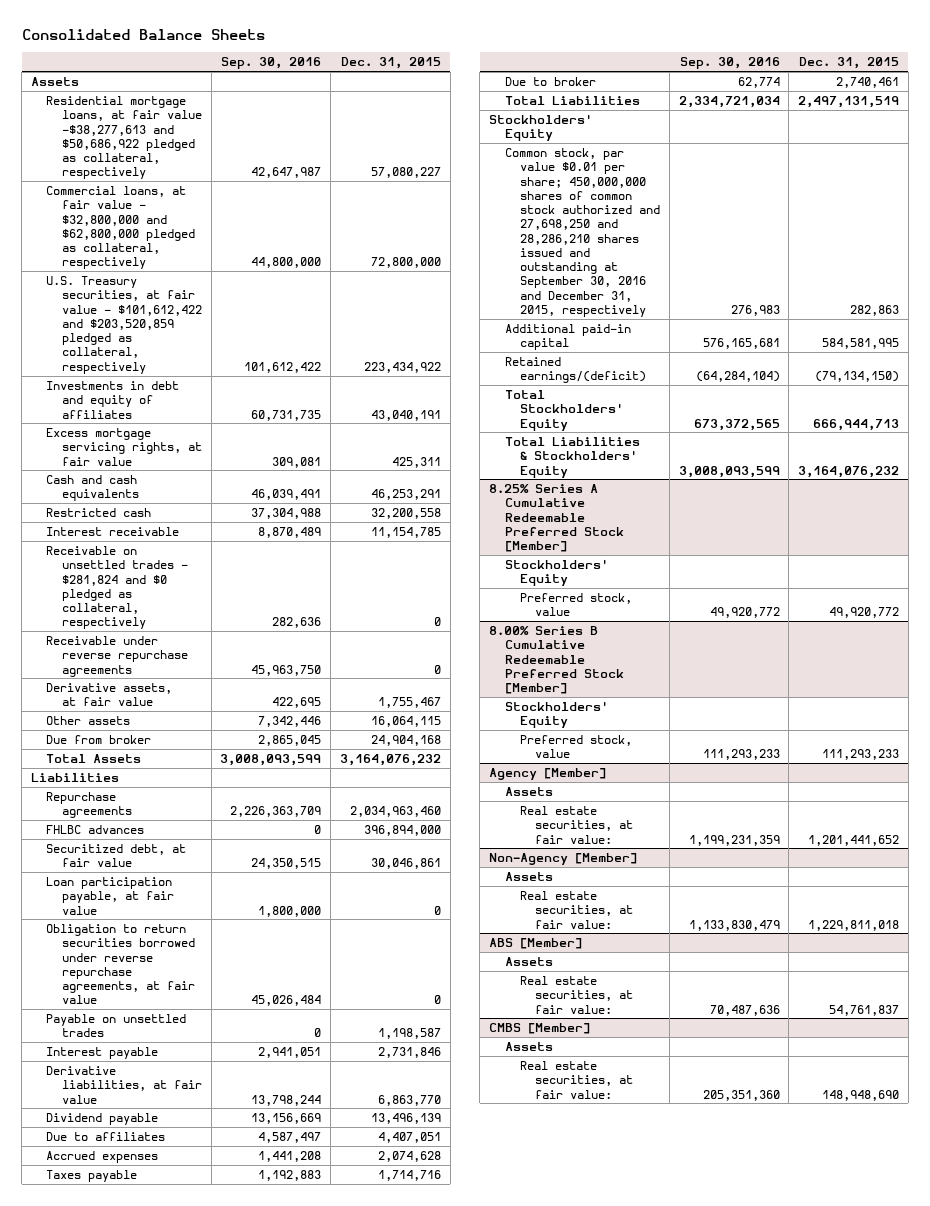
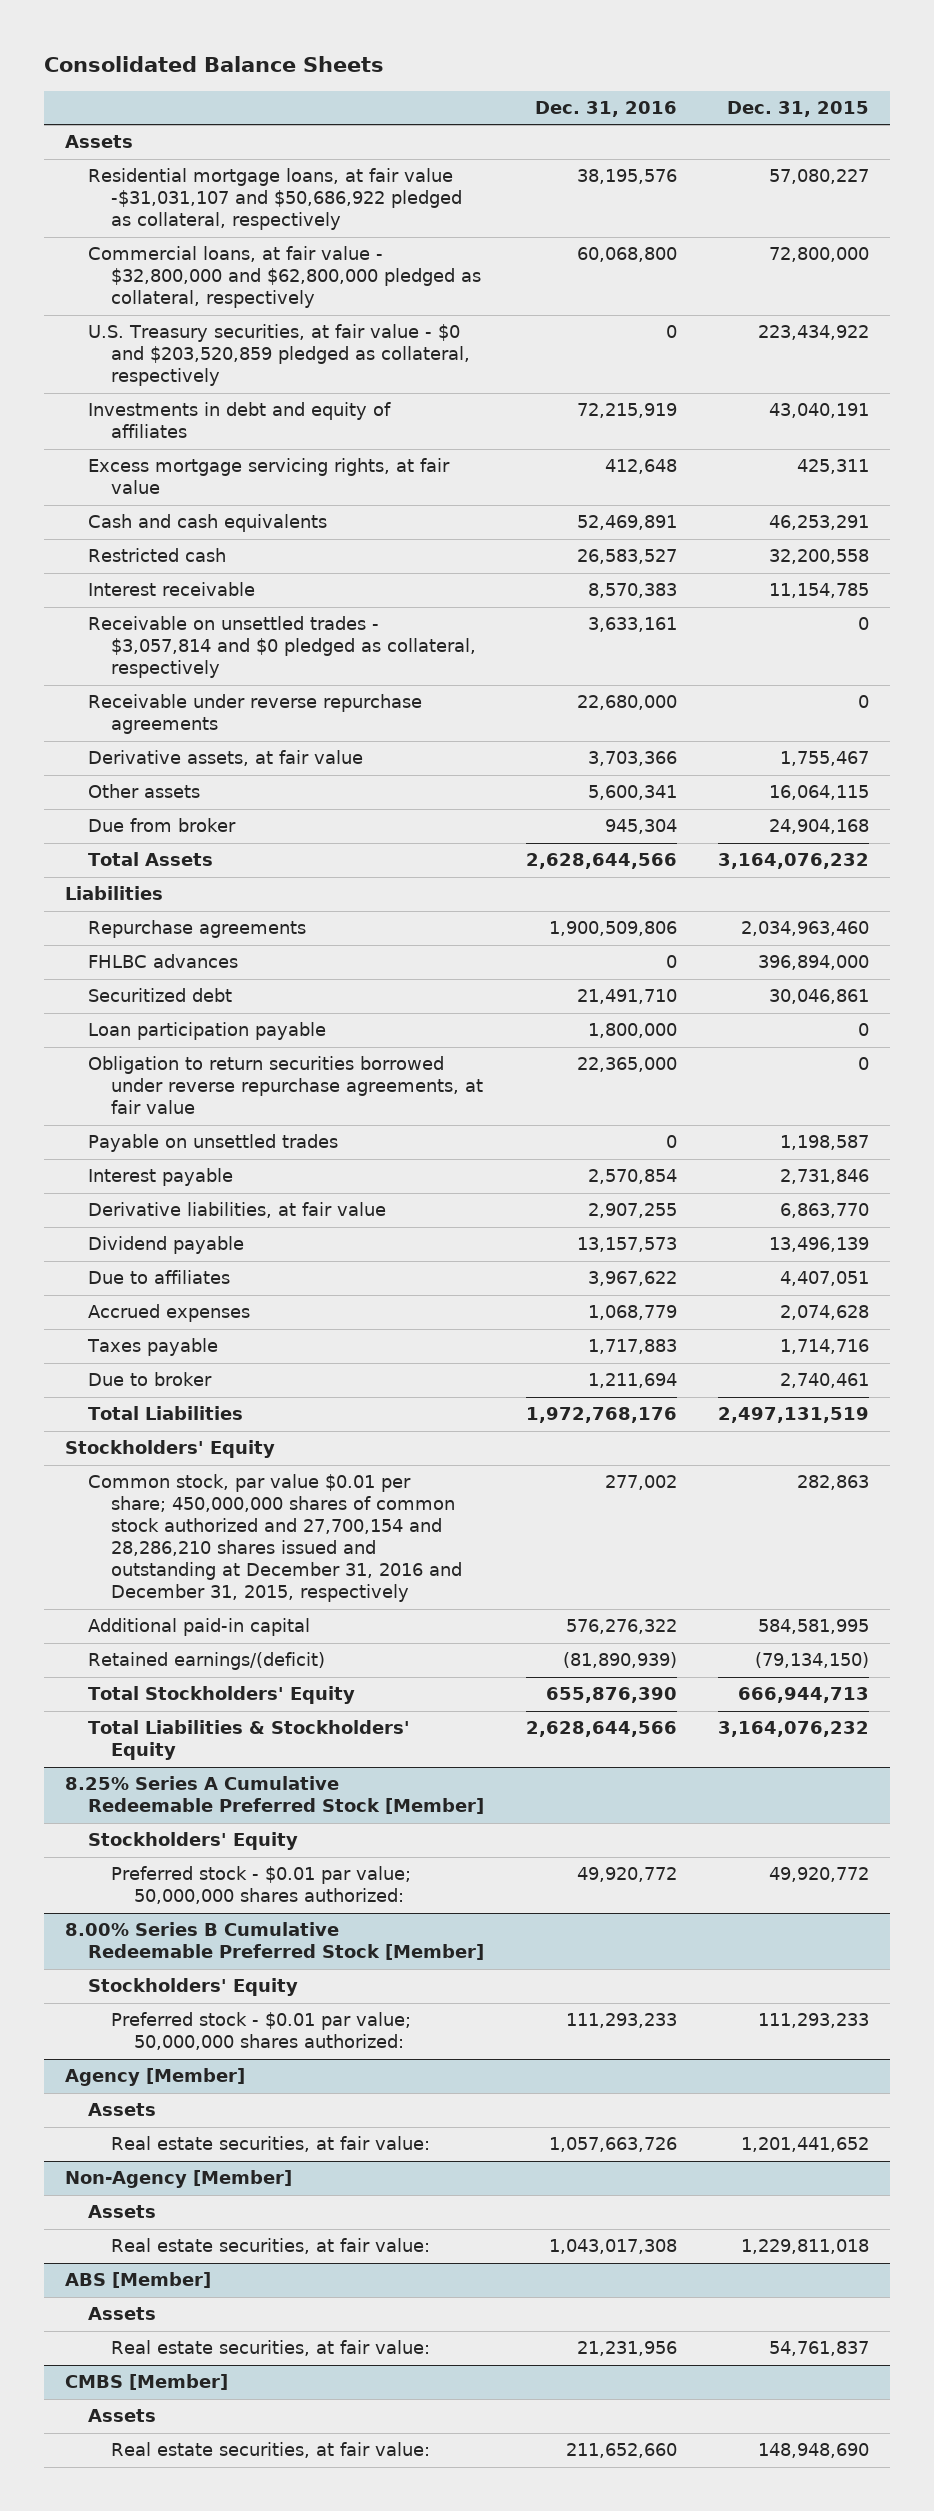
[221,57,322,70] Sep. 30, 2016 -> none
none -> [534,101,677,118] Dec. 31, 2016
[46,96,202,180] Residential mortgage loans, at fair value -$38,277,613 and $50,686,922 pledged as collateral, respectively -> [88,168,463,231] Residential mortgage loans, at fair value -$31,031,107 and $50,686,922 pledged as collateral, respectively
[46,276,202,374] U.S. Treasury securities, at fair value - $101,612,422 and $203,520,859 pledged as collateral, respectively -> [88,324,471,387] U.S. Treasury securities, at fair value - $0 and $203,520,859 pledged as collateral, respectively
[46,546,188,630] Receivable on unsettled trades - $281,824 and $0 pledged as collateral, respectively -> [88,616,477,679] Receivable on unsettled trades - $3,057,814 and $0 pledged as collateral, respectively
[46,844,187,868] Securitized debt, at fair value -> [88,988,233,1003] Securitized debt
[46,877,174,915] Loan participation payable, at fair value -> [88,1022,327,1041] Loan participation payable
[504,148,661,317] Common stock, par value $0.01 per share; 450,000,000 shares of common stock authorized and 27,698,250 and 28,286,210 shares issued and outstanding at September 30, 2016 and December 31, 2015, respectively -> [88,1474,463,1603] Common stock, par value $0.01 per share; 450,000,000 shares of common stock authorized and 27,700,154 and 28,286,210 shares issued and outstanding at December 31, 2016 and December 31, 2015, respectively
[520,593,633,617] Preferred stock, value -> [111,1866,412,1905] Preferred stock - $0.01 par value; 50,000,000 shares authorized:
[520,735,633,759] Preferred stock, value -> [111,2012,412,2051] Preferred stock - $0.01 par value; 50,000,000 shares authorized:

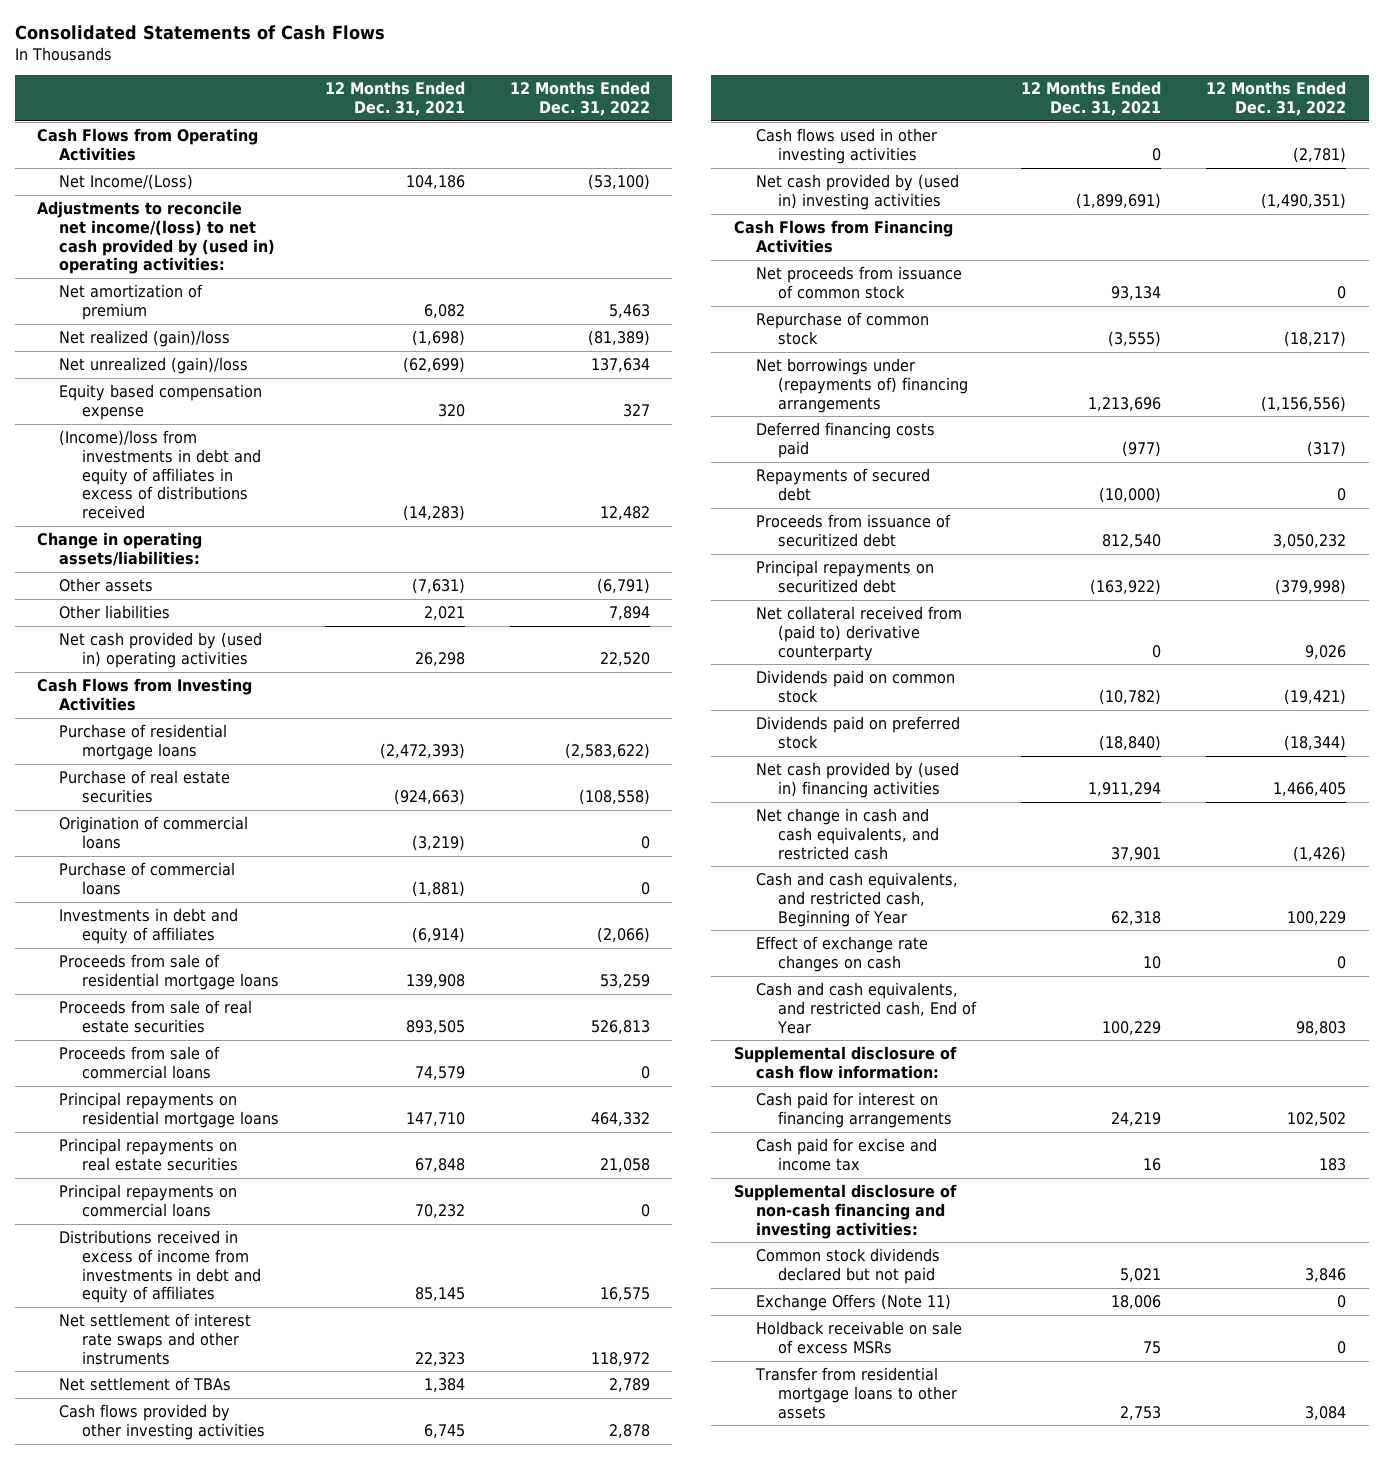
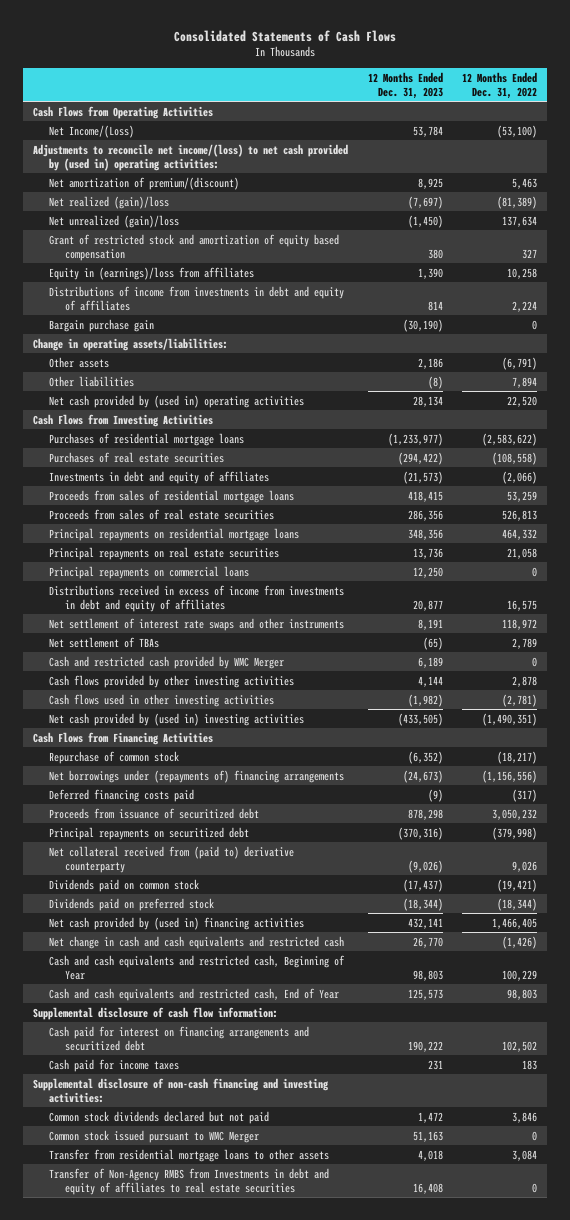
[324,81,465,117] 12 Months Ended Dec. 31, 2021 -> none
none -> [367,71,443,99] 12 Months Ended Dec. 31, 2023
[59,284,204,320] Net amortization of premium -> [49,176,240,190] Net amortization of premium/(discount)
[59,384,263,420] Equity based compensation expense -> [49,233,340,261] Grant of restricted stock and amortization of equity based compensation
none -> [49,266,255,280] Equity in (earnings)/loss from affiliates
[59,430,261,520] (Income)/loss from investments in debt and equity of affiliates in excess of distributions received -> [49,285,345,311] Distributions of income from investments in debt and equity of affiliates
[599,506,650,521] 12,482 -> [512,300,538,312] 2,224
none -> [49,318,155,332] Bargain purchase gain
[59,816,249,849] Origination of commercial loans -> none
[59,862,236,895] Purchase of commercial loans -> none
[59,724,228,760] Purchase of residential mortgage loans -> [49,432,245,446] Purchases of residential mortgage loans
[59,770,231,803] Purchase of real estate securities -> [49,451,225,463] Purchases of real estate securities
[59,1046,221,1079] Proceeds from sale of commercial loans -> none
[59,954,279,990] Proceeds from sale of residential mortgage loans -> [49,489,295,503] Proceeds from sales of residential mortgage loans
[59,1000,253,1033] Proceeds from sale of real estate securities -> [49,508,275,520] Proceeds from sales of real estate securities
none -> [49,655,285,669] Cash and restricted cash provided by WMC Merger
[756,266,963,299] Net proceeds from issuance of common stock -> none
[756,468,931,501] Repayments of secured debt -> none
[756,936,929,972] Effect of exchange rate changes on cash -> none
[756,808,940,860] Net change in cash and cash equivalents, and restricted cash -> [49,935,345,949] Net change in cash and cash equivalents and restricted cash
[756,872,959,927] Cash and cash equivalents, and restricted cash, Beginning of Year -> [49,954,346,980] Cash and cash equivalents and restricted cash, Beginning of Year
[756,982,978,1034] Cash and cash equivalents, and restricted cash, End of Year -> [49,987,340,1001] Cash and cash equivalents and restricted cash, End of Year
[756,1092,953,1128] Cash paid for interest on financing arrangements -> [49,1025,310,1051] Cash paid for interest on financing arrangements and securitized debt
[756,1138,938,1171] Cash paid for excise and income tax -> [49,1058,180,1072] Cash paid for income taxes
[756,1294,952,1312] Exchange Offers (Note 11) -> none
[756,1321,963,1354] Holdback receivable on sale of excess MSRs -> none
none -> [49,1129,260,1143] Common stock issued pursuant to WMC Merger
none -> [49,1167,330,1195] Transfer of Non-Agency RMBS from Investments in debt and equity of affiliates to real estate securities

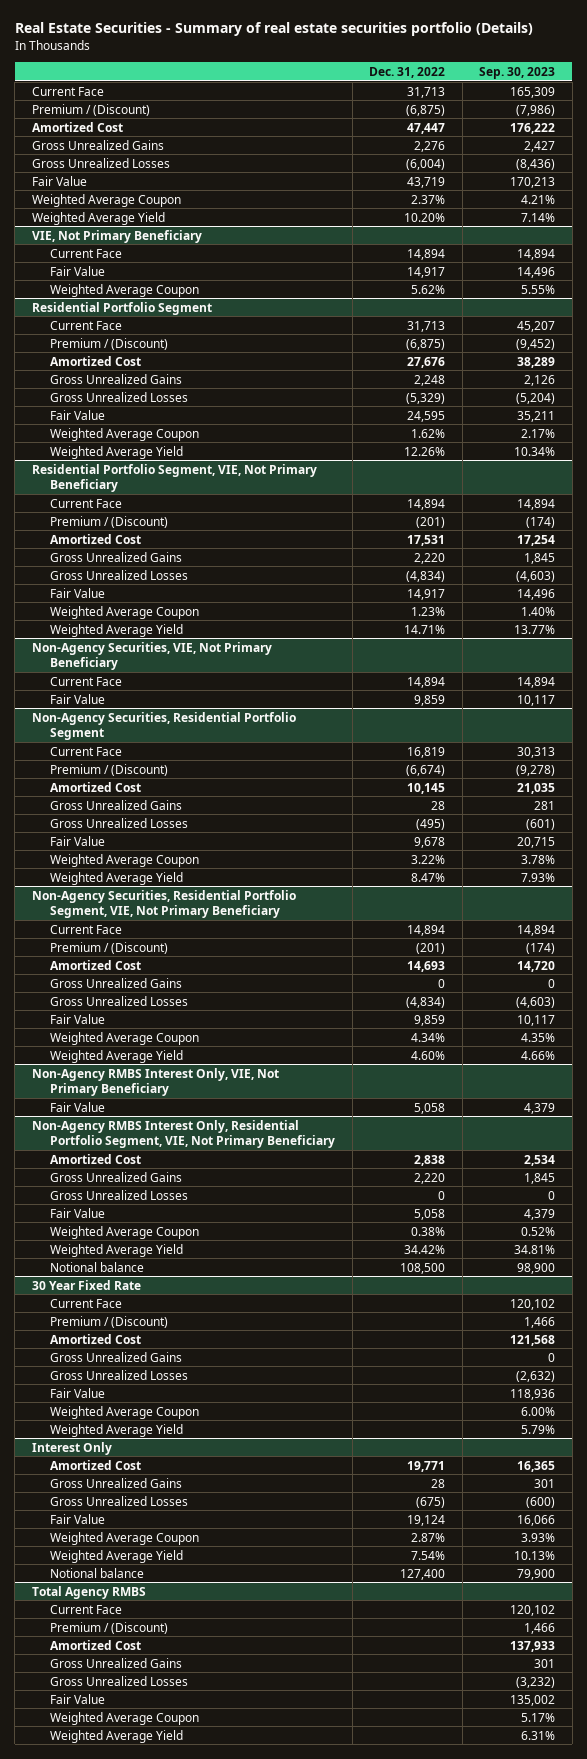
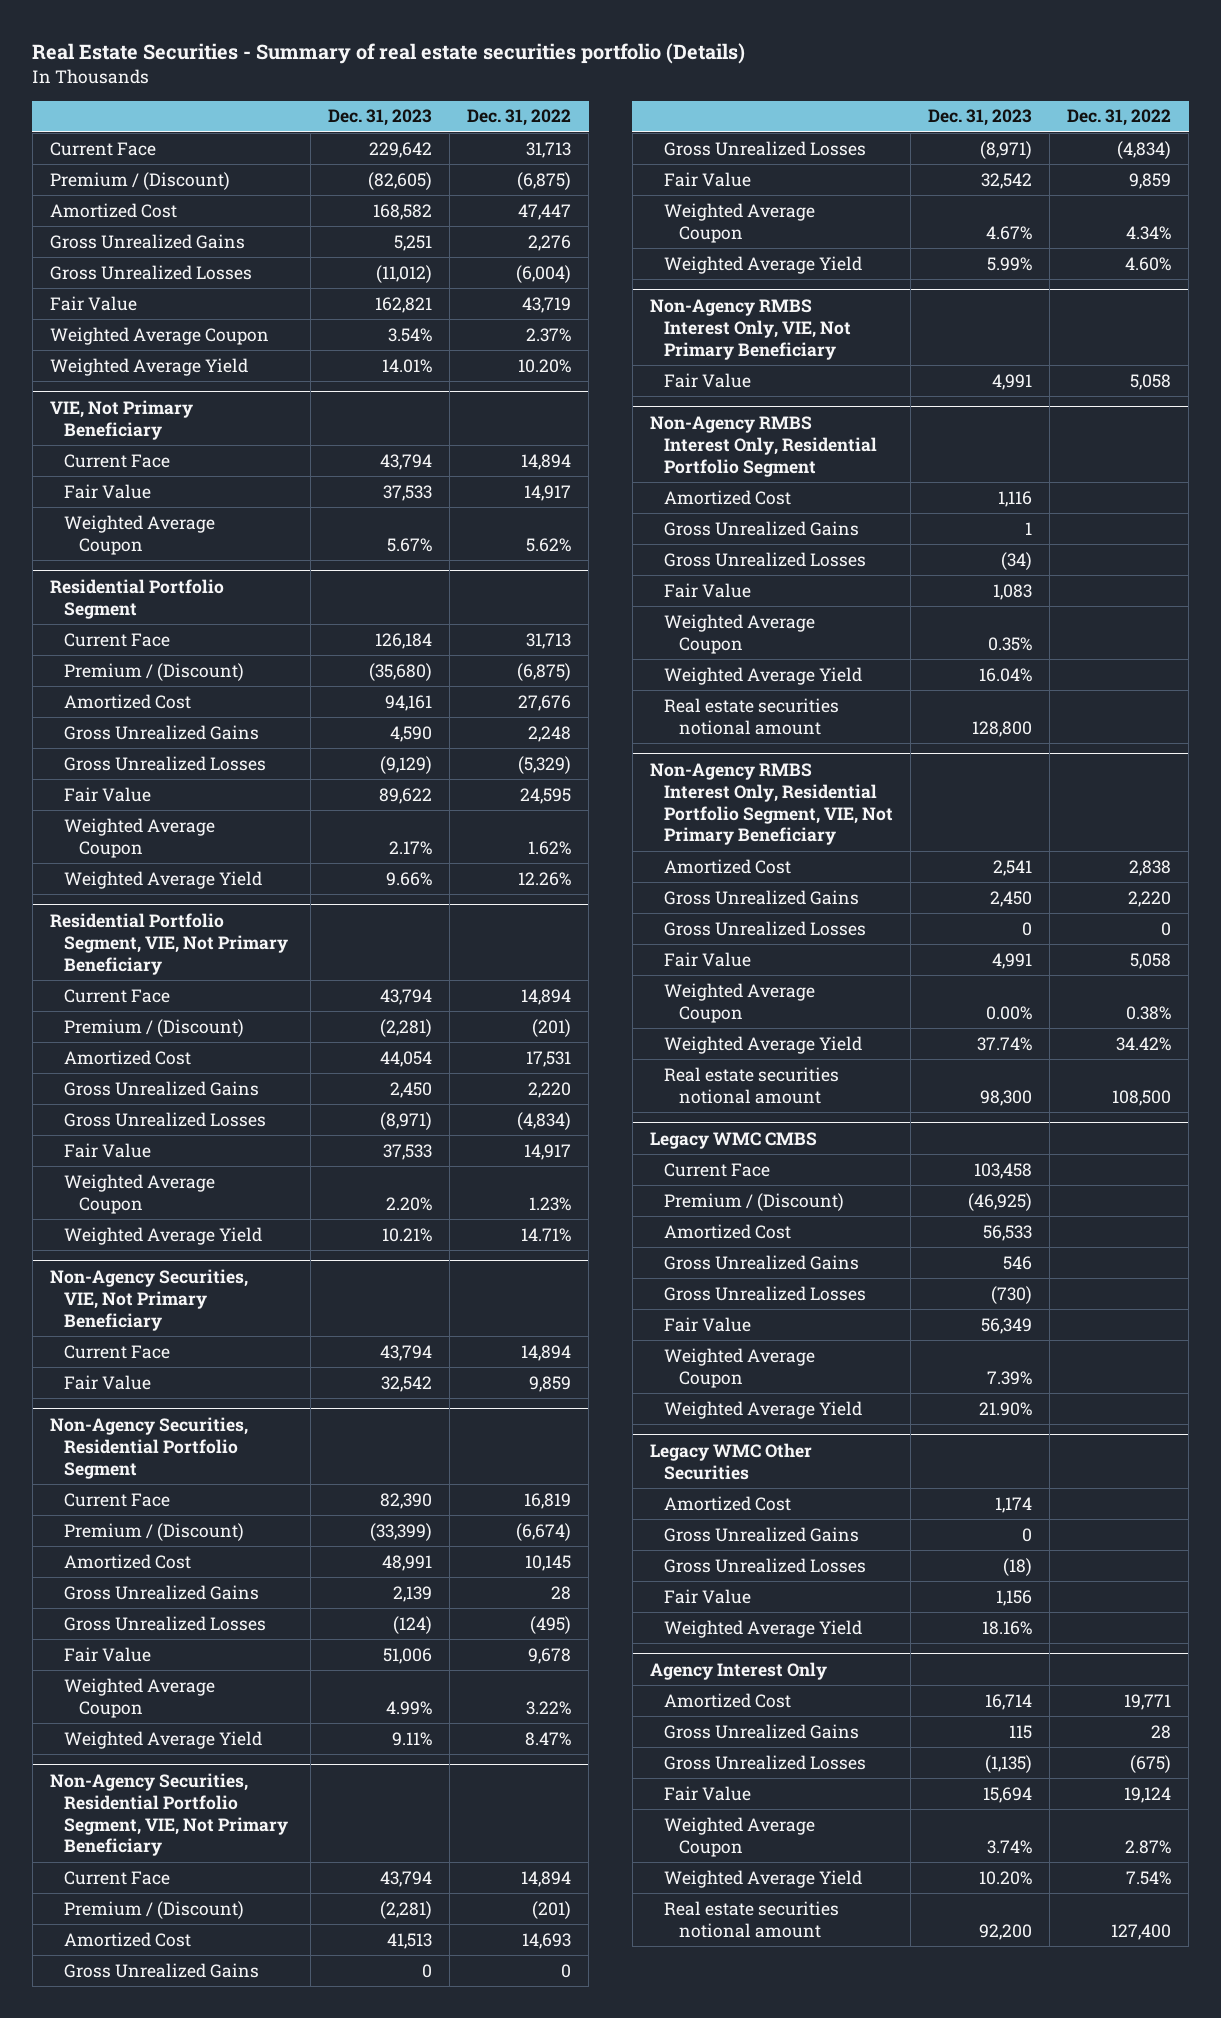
[479,66,556,79] Sep. 30, 2023 -> none
none -> [328,109,433,127] Dec. 31, 2023
none -> [649,415,878,477] Non-Agency RMBS Interest Only, Residential Portfolio Segment
none -> [664,489,792,505] Amortized Cost
none -> [664,520,860,536] Gross Unrealized Gains
none -> [664,551,867,567] Gross Unrealized Losses
none -> [664,582,752,598] Fair Value
none -> [664,613,816,654] Weighted Average Coupon
none -> [664,666,863,685] Weighted Average Yield
none -> [664,697,840,735] Real estate securities notional amount
[31,1279,141,1290] 30 Year Fixed Rate -> none
[50,1261,145,1272] Notional balance -> [664,1066,840,1104] Real estate securities notional amount
none -> [649,1131,817,1149] Legacy WMC CMBS
none -> [649,1442,812,1480] Legacy WMC Other Securities
none -> [664,1495,792,1511] Amortized Cost
none -> [664,1526,860,1542] Gross Unrealized Gains
none -> [664,1557,867,1573] Gross Unrealized Losses
none -> [664,1588,752,1604] Fair Value
none -> [664,1619,863,1638] Weighted Average Yield
[31,1441,112,1455] Interest Only -> [649,1661,827,1680] Agency Interest Only
[31,1585,146,1599] Total Agency RMBS -> none
[50,1604,123,1614] Current Face -> none
[50,1621,169,1634] Premium / (Discount) -> none
[50,1639,142,1650] Amortized Cost -> none
[50,1657,183,1668] Gross Unrealized Gains -> none
[50,1675,189,1686] Gross Unrealized Losses -> none
[50,1693,106,1704] Fair Value -> none
[50,1711,200,1725] Weighted Average Coupon -> none
[50,1729,184,1743] Weighted Average Yield -> none
[50,1567,145,1578] Notional balance -> [664,1900,840,1938] Real estate securities notional amount

